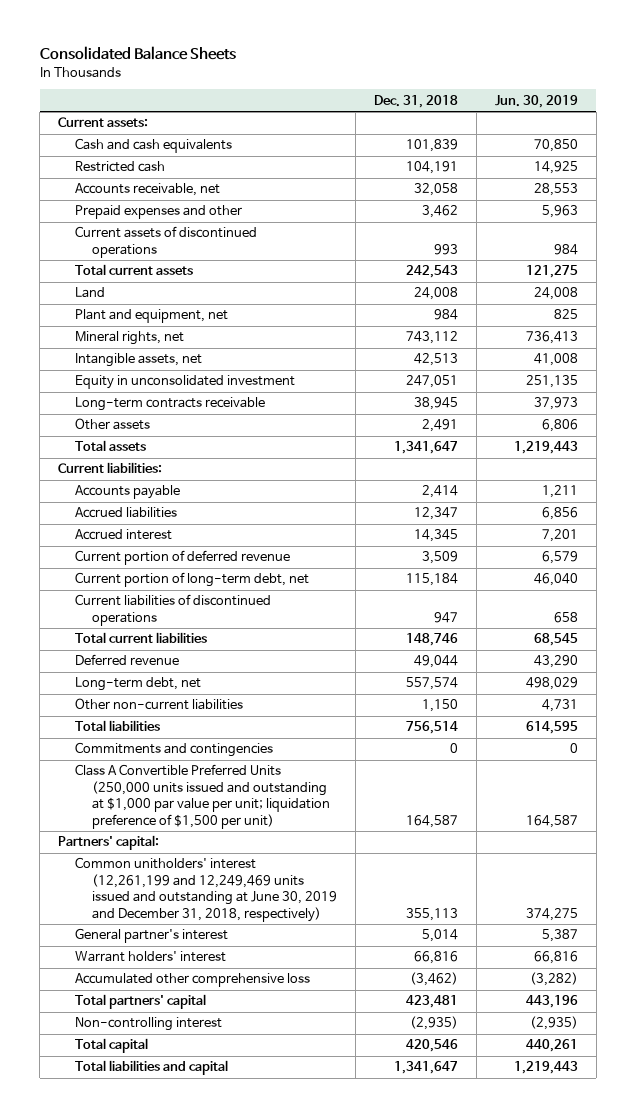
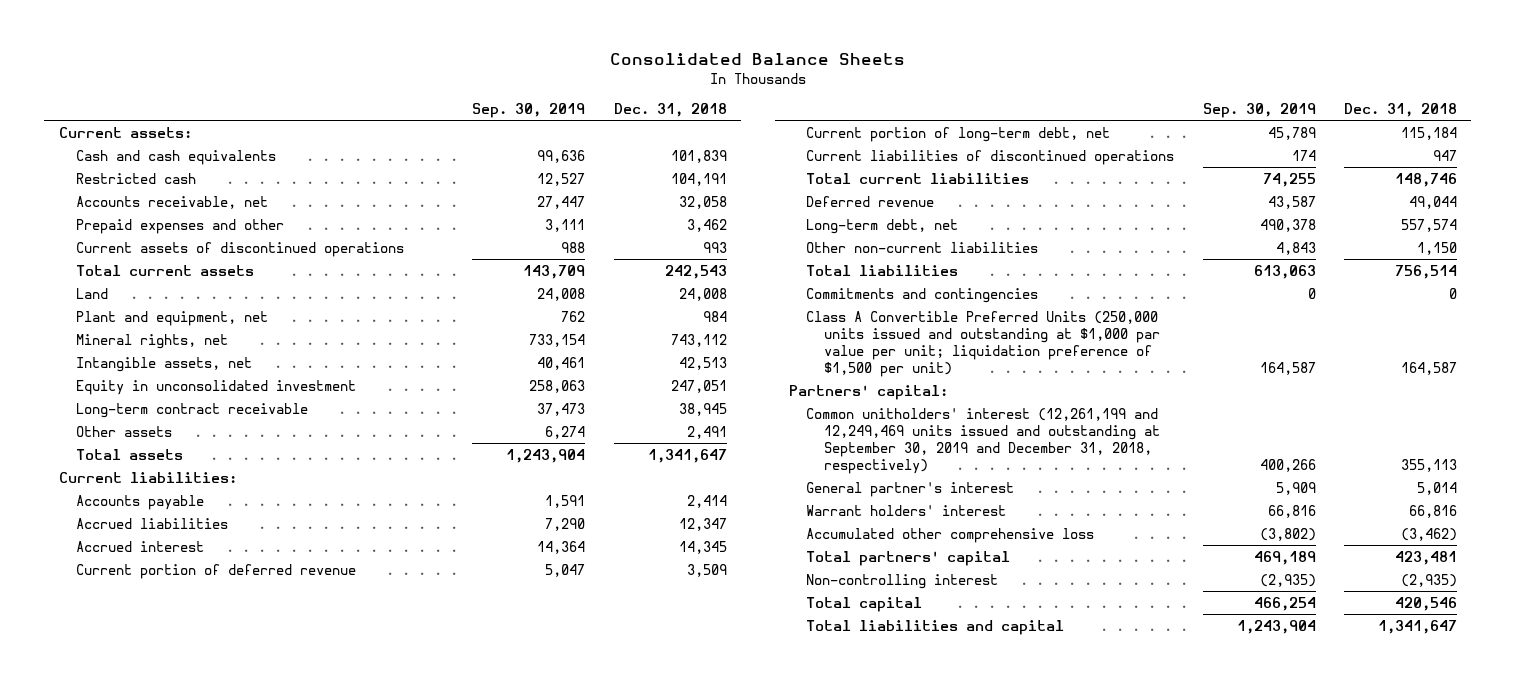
[494,94,578,108] Jun. 30, 2019 -> none
none -> [472,102,586,118] Sep. 30, 2019
[75,397,266,412] Long-term contracts receivable -> [76,402,309,418] Long-term contract receivable
[75,857,338,922] Common unitholders' interest (12,261,199 and 12,249,469 units issued and outstanding at June 30, 2019 and December 31, 2018, respectively) -> [806,407,1160,474] Common unitholders' interest (12,261,199 and 12,249,469 units issued and outstanding at September 30, 2019 and December 31, 2018, respectively)

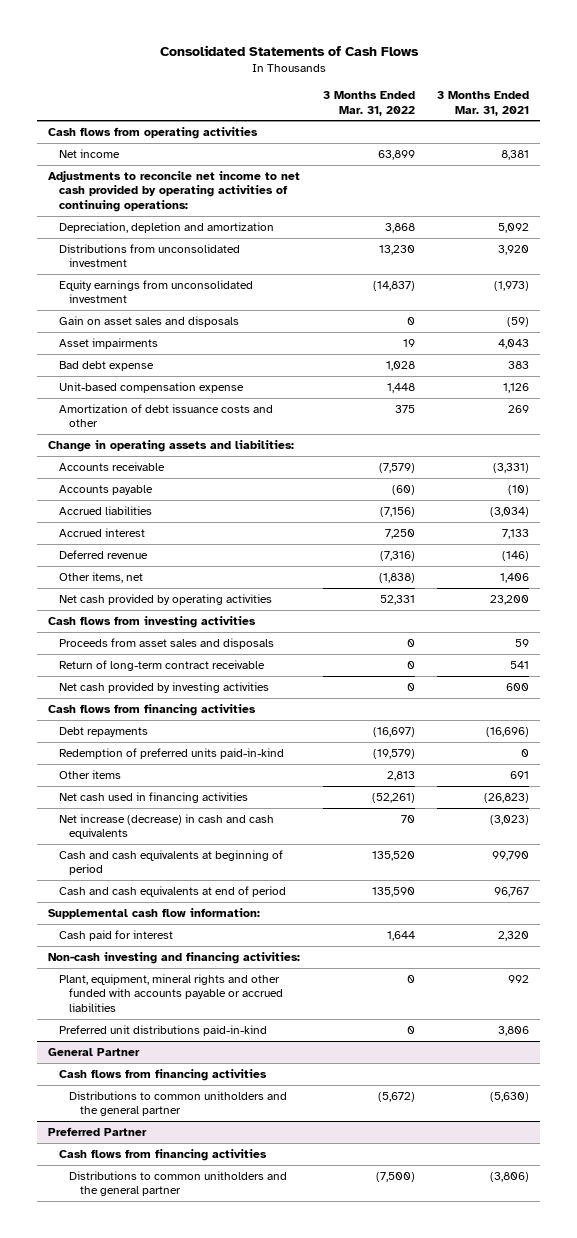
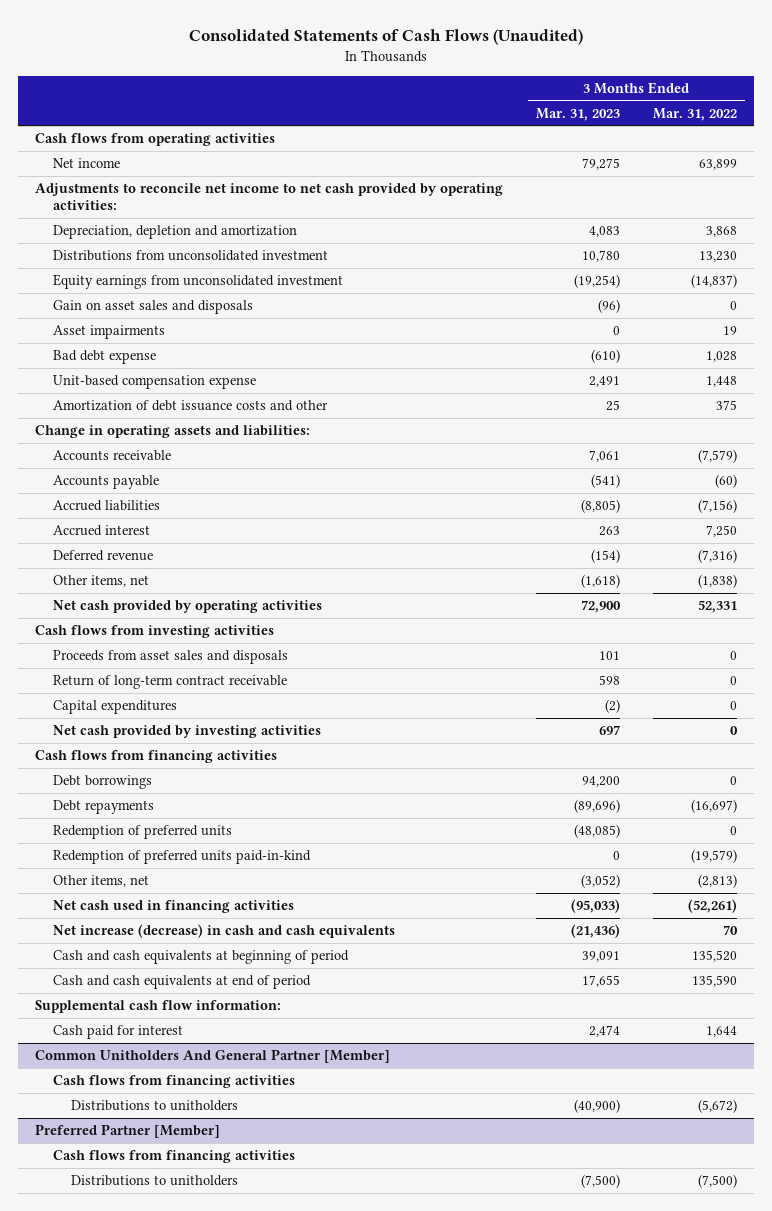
[159,44,419,56] Consolidated Statements of Cash Flows -> [188,29,583,46] Consolidated Statements of Cash Flows (Unaudited)
[436,91,529,116] 3 Months Ended Mar. 31, 2021 -> none
none -> [535,107,620,121] Mar. 31, 2023
[48,170,301,212] Adjustments to reconcile net income to net cash provided by operating activities of continuing operations: -> [34,183,503,211] Adjustments to reconcile net income to net cash provided by operating activities:
none -> [52,700,177,715] Capital expenditures
none -> [52,775,152,790] Debt borrowings
none -> [52,825,232,840] Redemption of preferred units
[58,769,121,779] Other items -> [52,875,149,888] Other items, net
[386,770,415,781] 2,813 -> [697,874,737,889] (2,813)
[48,951,301,964] Non-cash investing and financing activities: -> none
[58,973,284,1012] Plant, equipment, mineral rights and other funded with accounts payable or accrued liabilities -> none
[58,1024,267,1036] Preferred unit distributions paid-in-kind -> none
[48,1047,141,1056] General Partner -> none
none -> [34,1049,390,1064] Common Unitholders And General Partner [Member]
[69,1090,288,1117] Distributions to common unitholders and the general partner -> [71,1100,239,1112] Distributions to unitholders
[48,1126,148,1136] Preferred Partner -> [34,1124,220,1139] Preferred Partner [Member]
[69,1170,288,1197] Distributions to common unitholders and the general partner -> [71,1175,239,1187] Distributions to unitholders

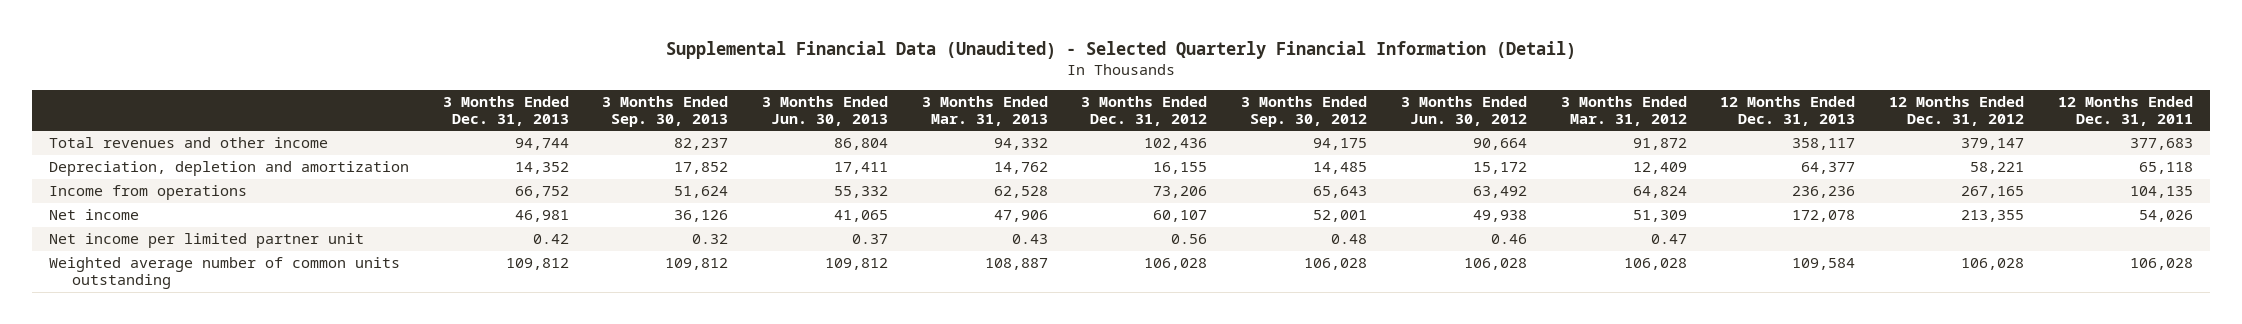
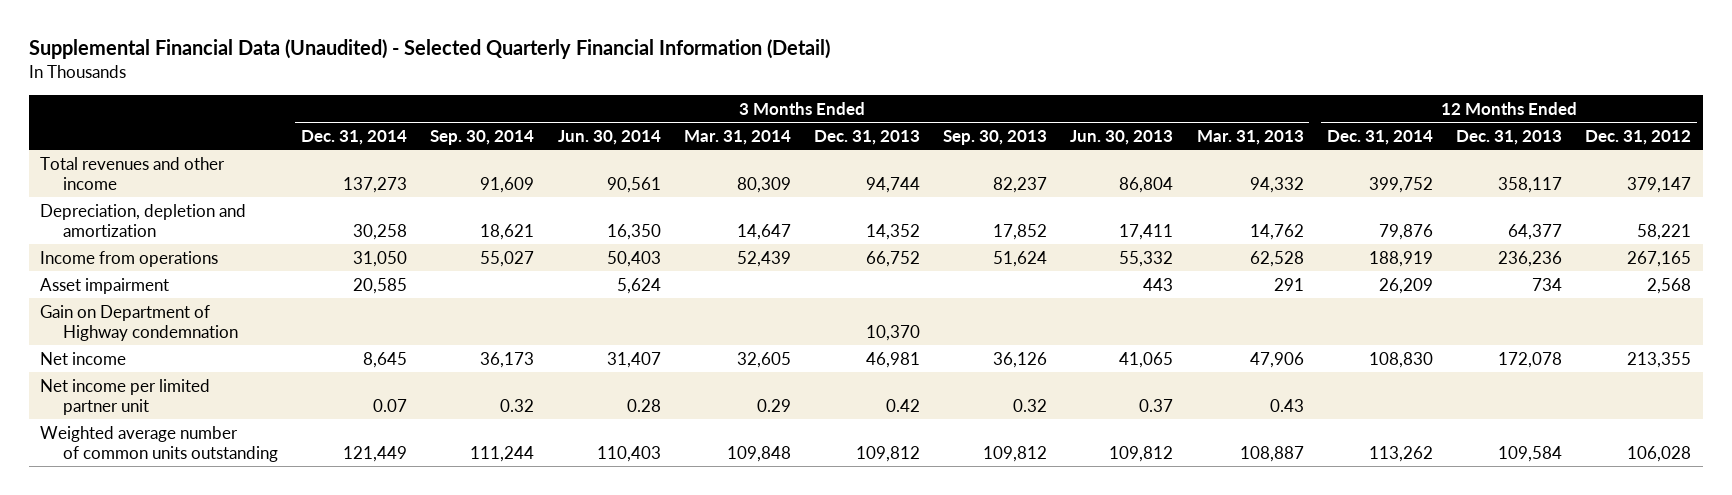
[1081,95,1208,127] 3 Months Ended Dec. 31, 2012 -> none
[1241,95,1368,128] 3 Months Ended Sep. 30, 2012 -> none
[1400,95,1527,127] 3 Months Ended Jun. 30, 2012 -> none
[1560,95,1687,127] 3 Months Ended Mar. 31, 2012 -> none
[2057,95,2193,127] 12 Months Ended Dec. 31, 2011 -> none
none -> [301,129,408,145] Dec. 31, 2014
none -> [430,129,535,145] Sep. 30, 2014
none -> [557,129,661,145] Jun. 30, 2014
none -> [683,129,791,145] Mar. 31, 2014
none -> [1326,129,1433,145] Dec. 31, 2014
none -> [40,277,170,294] Asset impairment
none -> [40,304,239,342] Gain on Department of Highway condemnation

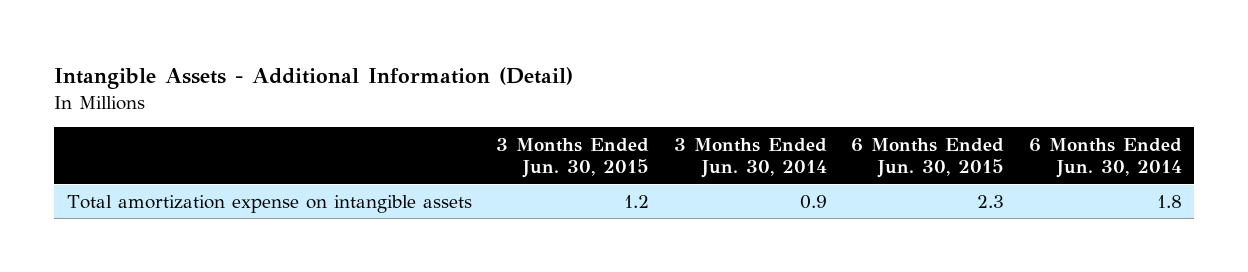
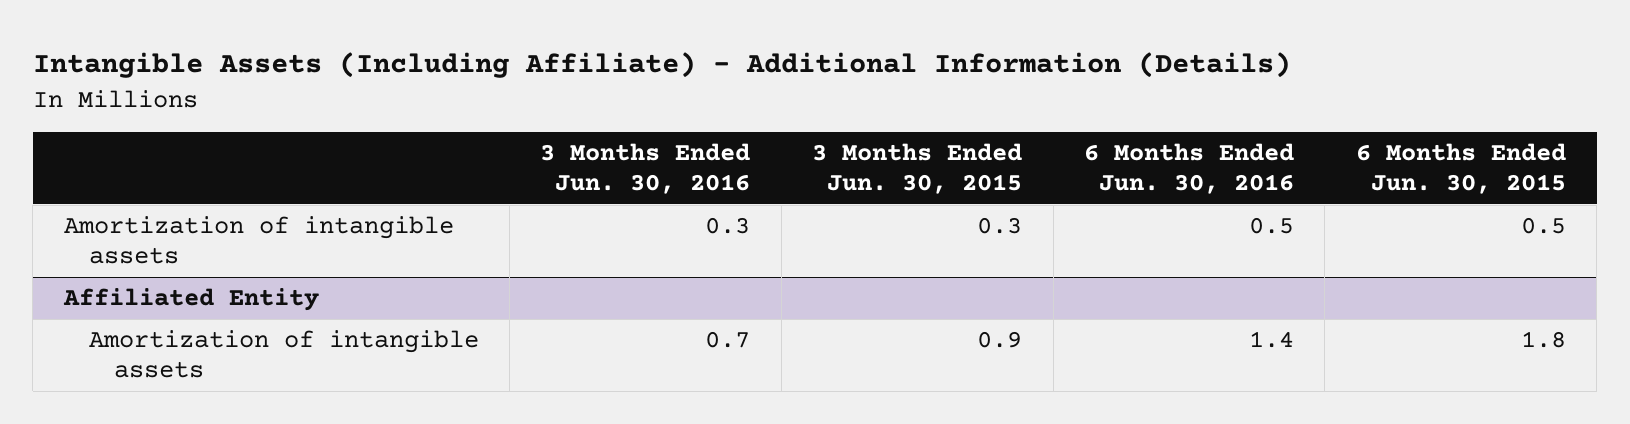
[54,67,574,90] Intangible Assets - Additional Information (Detail) -> [32,52,1291,79] Intangible Assets (Including Affiliate) - Additional Information (Details)
[673,137,827,179] 3 Months Ended Jun. 30, 2014 -> none
[1028,137,1182,179] 6 Months Ended Jun. 30, 2014 -> none
none -> [540,143,751,195] 3 Months Ended Jun. 30, 2016
none -> [1084,143,1295,195] 6 Months Ended Jun. 30, 2016
[66,195,472,214] Total amortization expense on intangible assets -> [63,216,454,265] Amortization of intangible assets
[624,195,650,209] 1.2 -> [977,217,1023,235] 0.3
[977,195,1005,209] 2.3 -> [1520,217,1566,235] 0.5
none -> [62,288,319,312] Affiliated Entity
none -> [88,330,479,379] Amortization of intangible assets

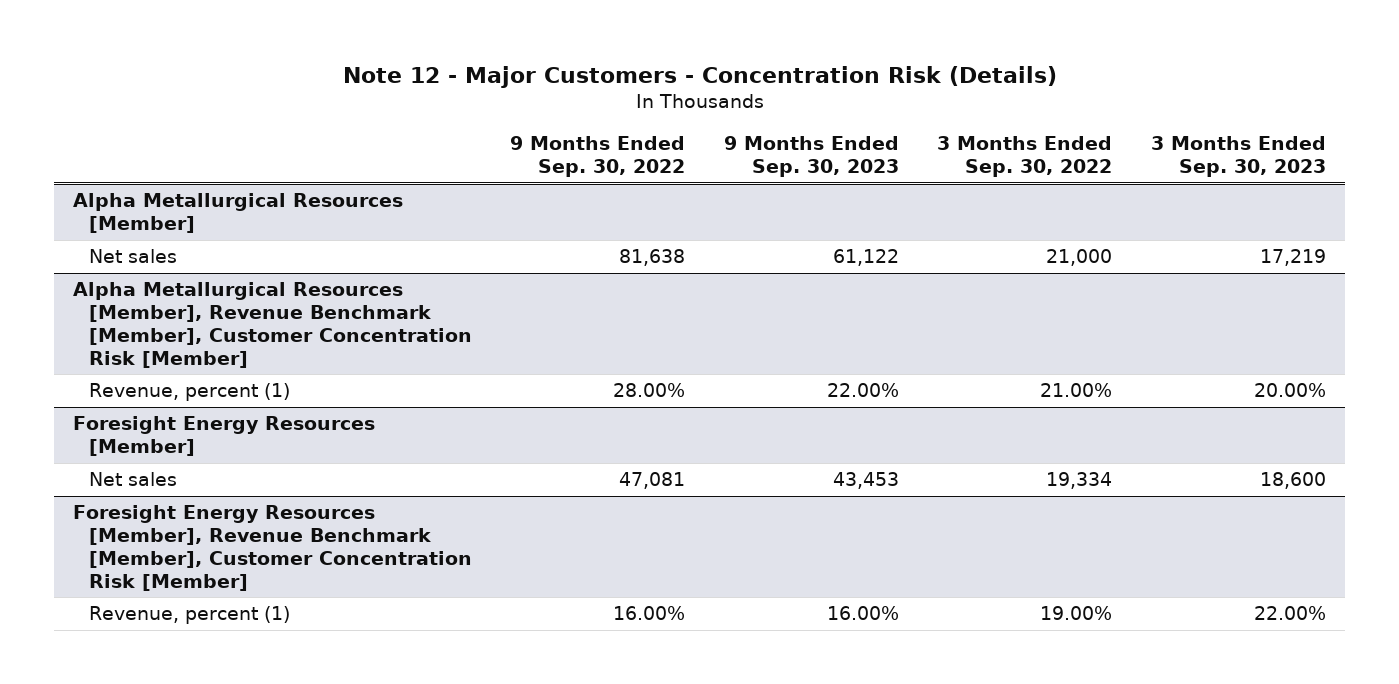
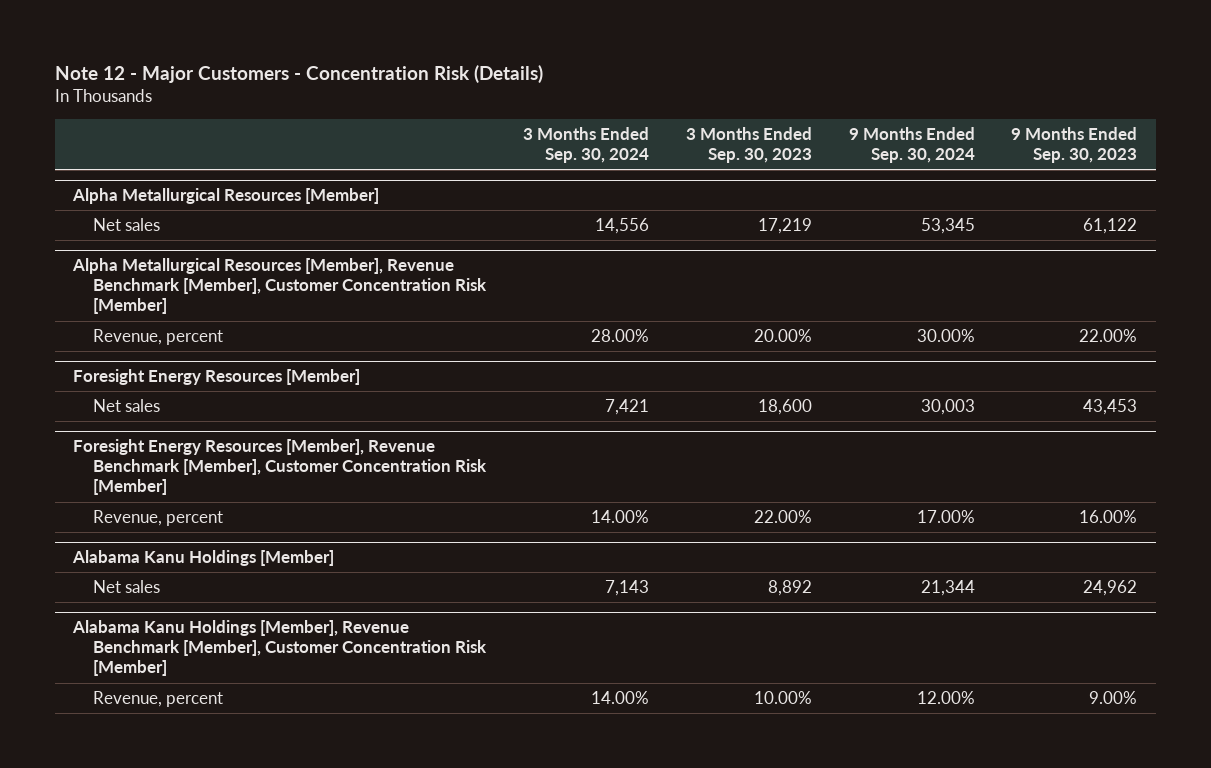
[510,136,686,178] 9 Months Ended Sep. 30, 2022 -> none
[937,136,1113,178] 3 Months Ended Sep. 30, 2022 -> none
none -> [522,126,649,163] 3 Months Ended Sep. 30, 2024
none -> [848,126,975,163] 9 Months Ended Sep. 30, 2024
[88,383,290,402] Revenue, percent (1) -> [92,328,223,345] Revenue, percent
[88,606,290,625] Revenue, percent (1) -> [92,509,223,526] Revenue, percent
none -> [72,550,335,567] Alabama Kanu Holdings [Member]
none -> [92,579,160,593] Net sales
none -> [72,620,487,677] Alabama Kanu Holdings [Member], Revenue Benchmark [Member], Customer Concentration Risk [Member]
none -> [92,690,223,707] Revenue, percent

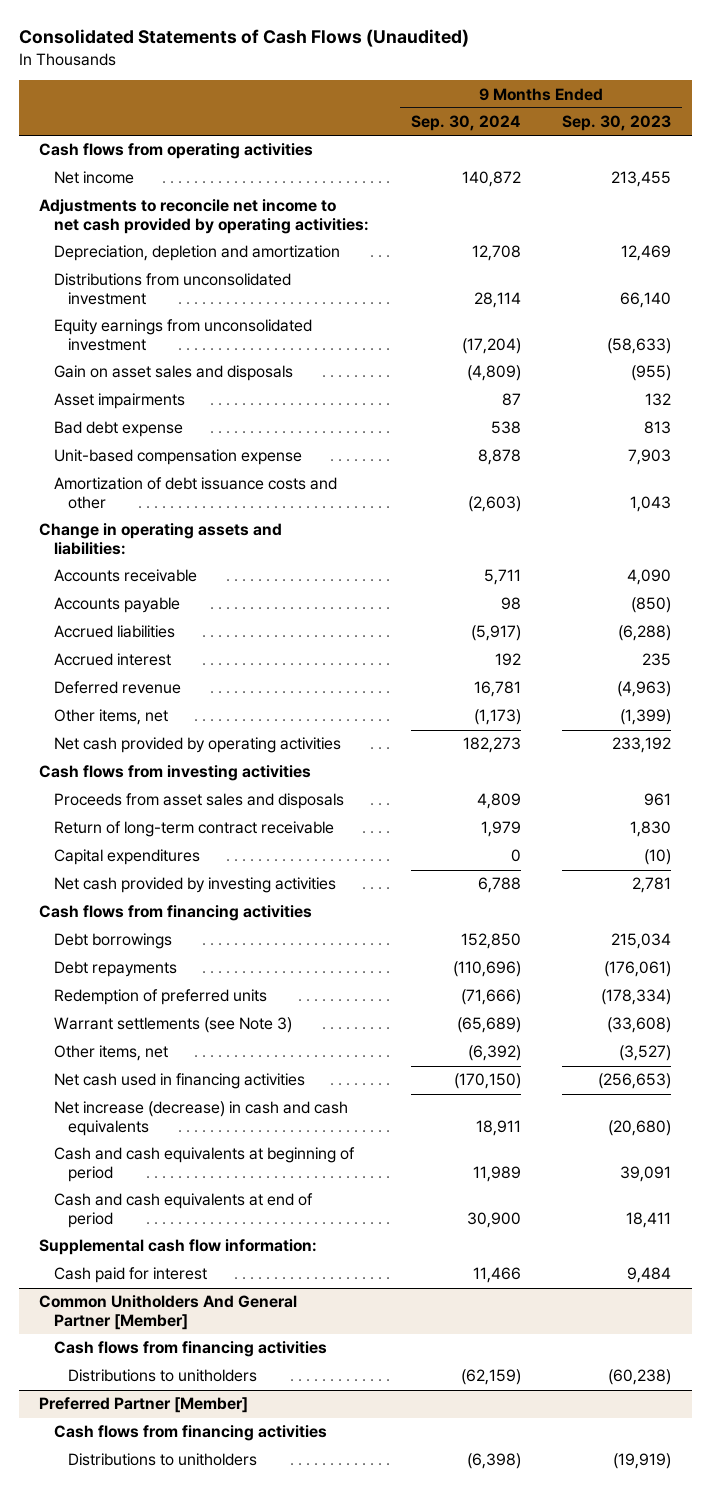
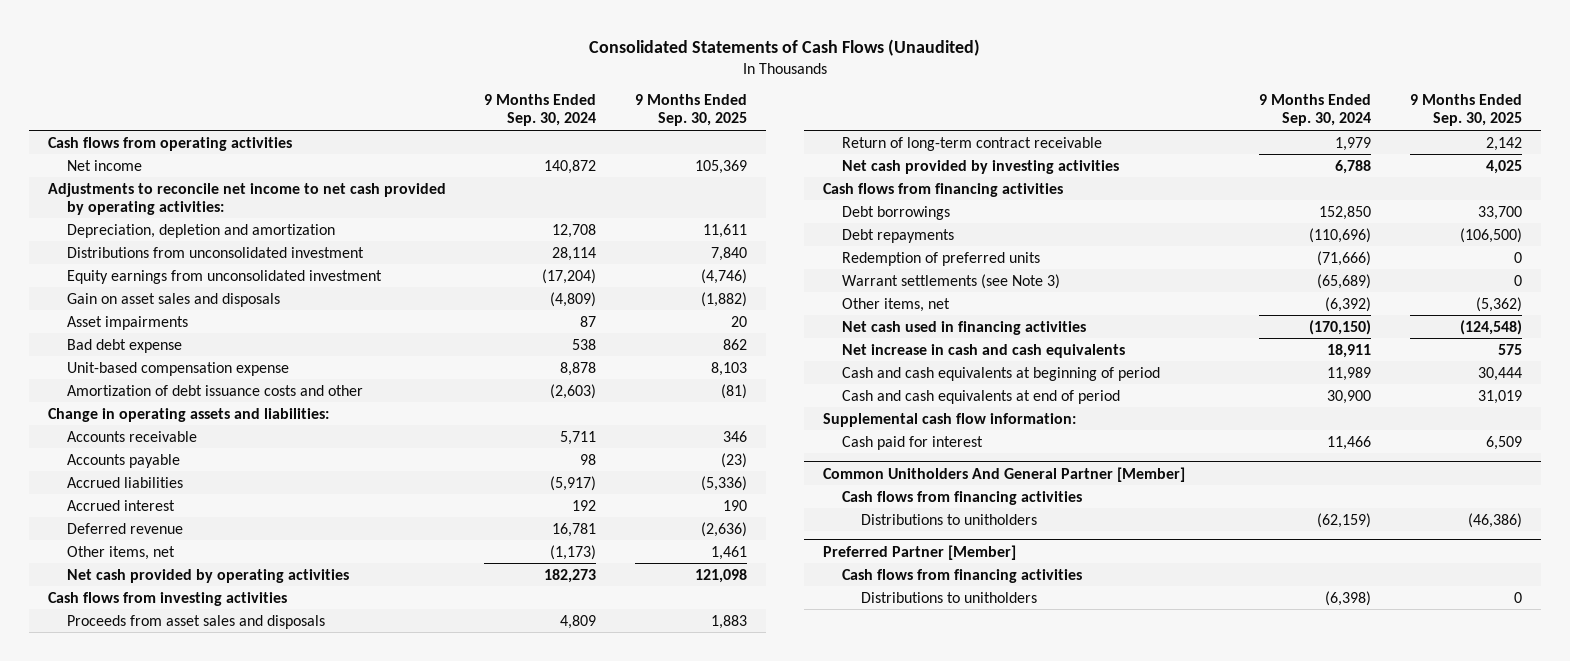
[562,115,672,132] Sep. 30, 2023 -> none
none -> [634,94,747,127] 9 Months Ended Sep. 30, 2025
[53,849,200,866] Capital expenditures -> none
[53,1101,348,1137] Net increase (decrease) in cash and cash equivalents -> [842,343,1126,358] Net increase in cash and cash equivalents

